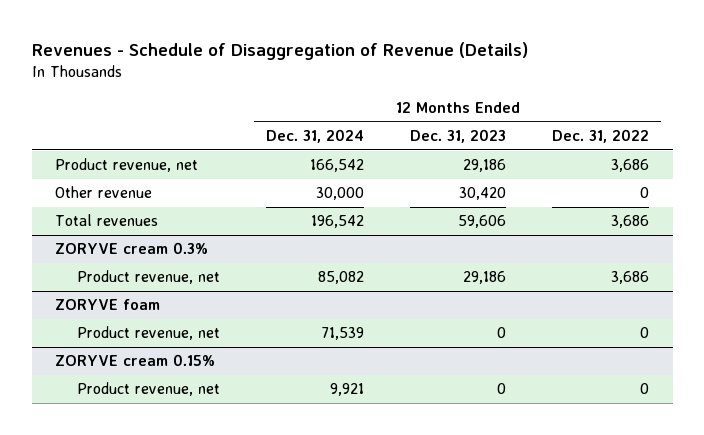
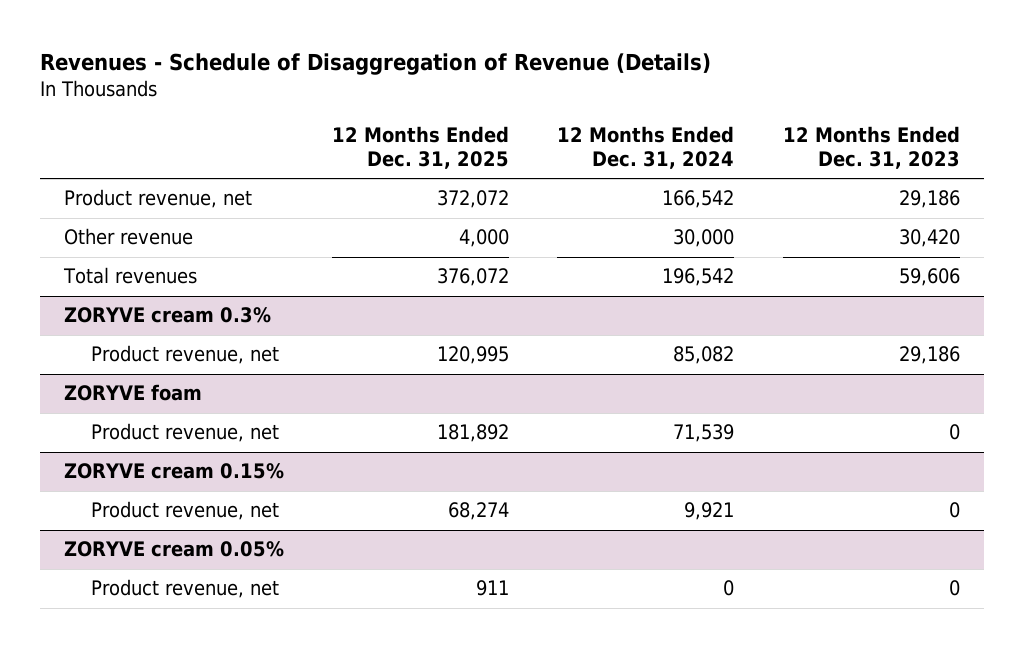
[552,128,650,143] Dec. 31, 2022 -> none
none -> [332,125,510,170] 12 Months Ended Dec. 31, 2025
none -> [63,541,284,558] ZORYVE cream 0.05%
none -> [91,579,280,599] Product revenue, net

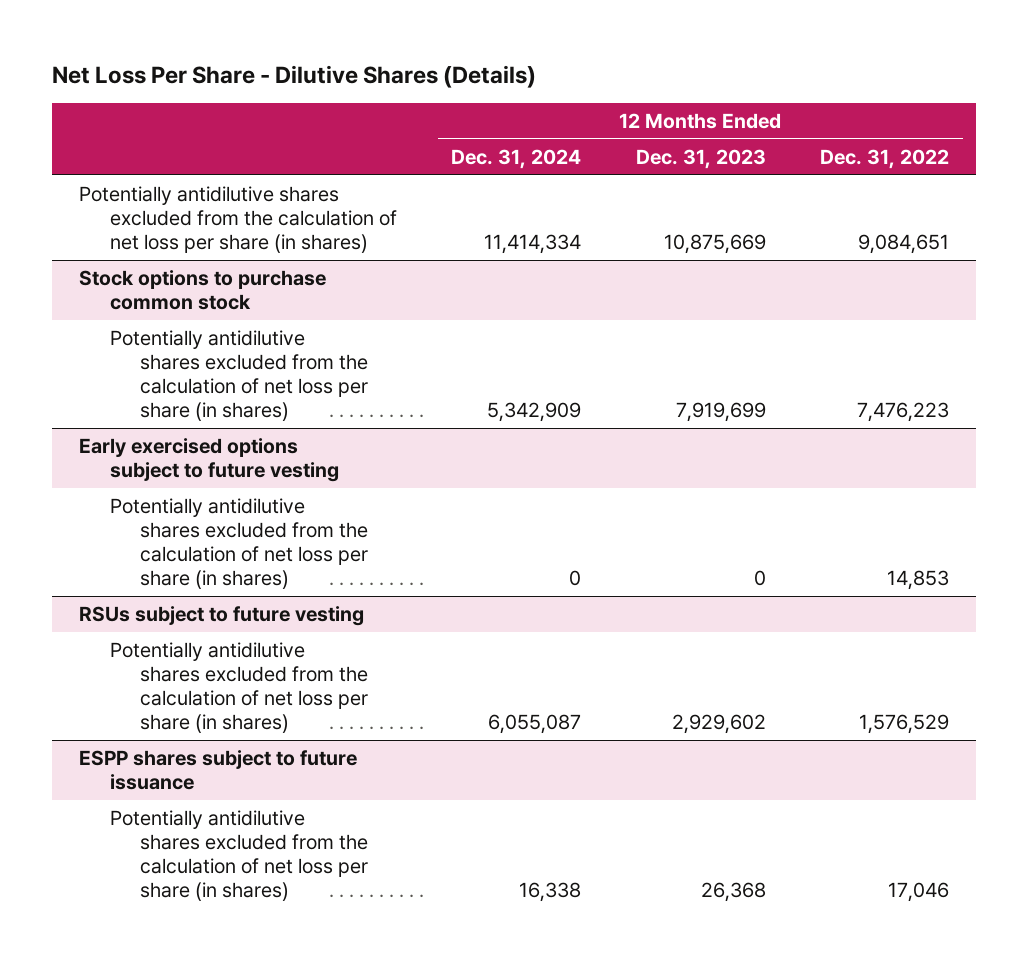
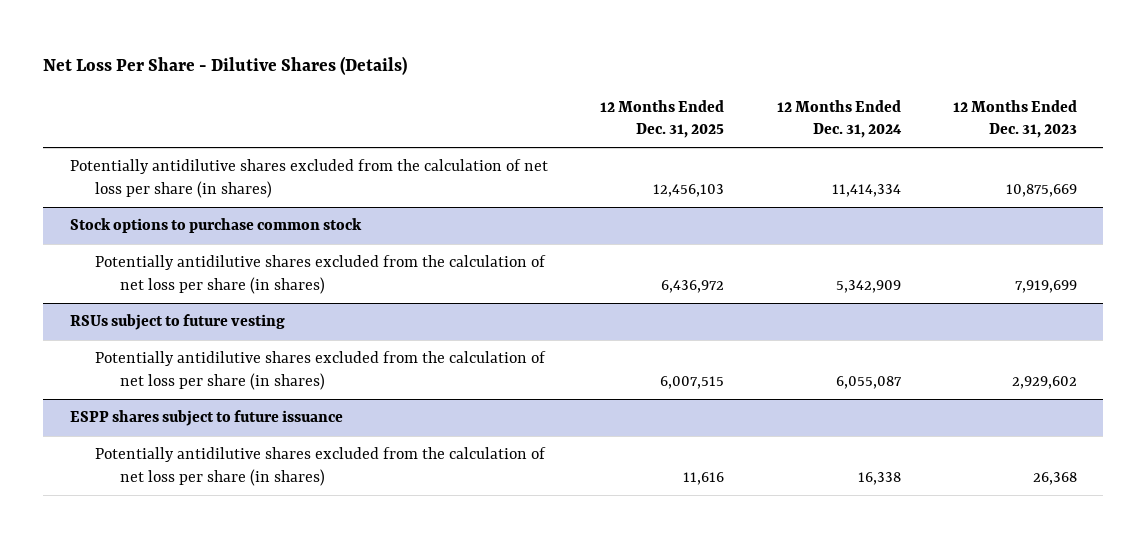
[820,148,950,169] Dec. 31, 2022 -> none
none -> [600,99,725,139] 12 Months Ended Dec. 31, 2025
[79,438,339,483] Early exercised options subject to future vesting -> none
[109,498,369,590] Potentially antidilutive shares excluded from the calculation of net loss per share (in shares) -> none

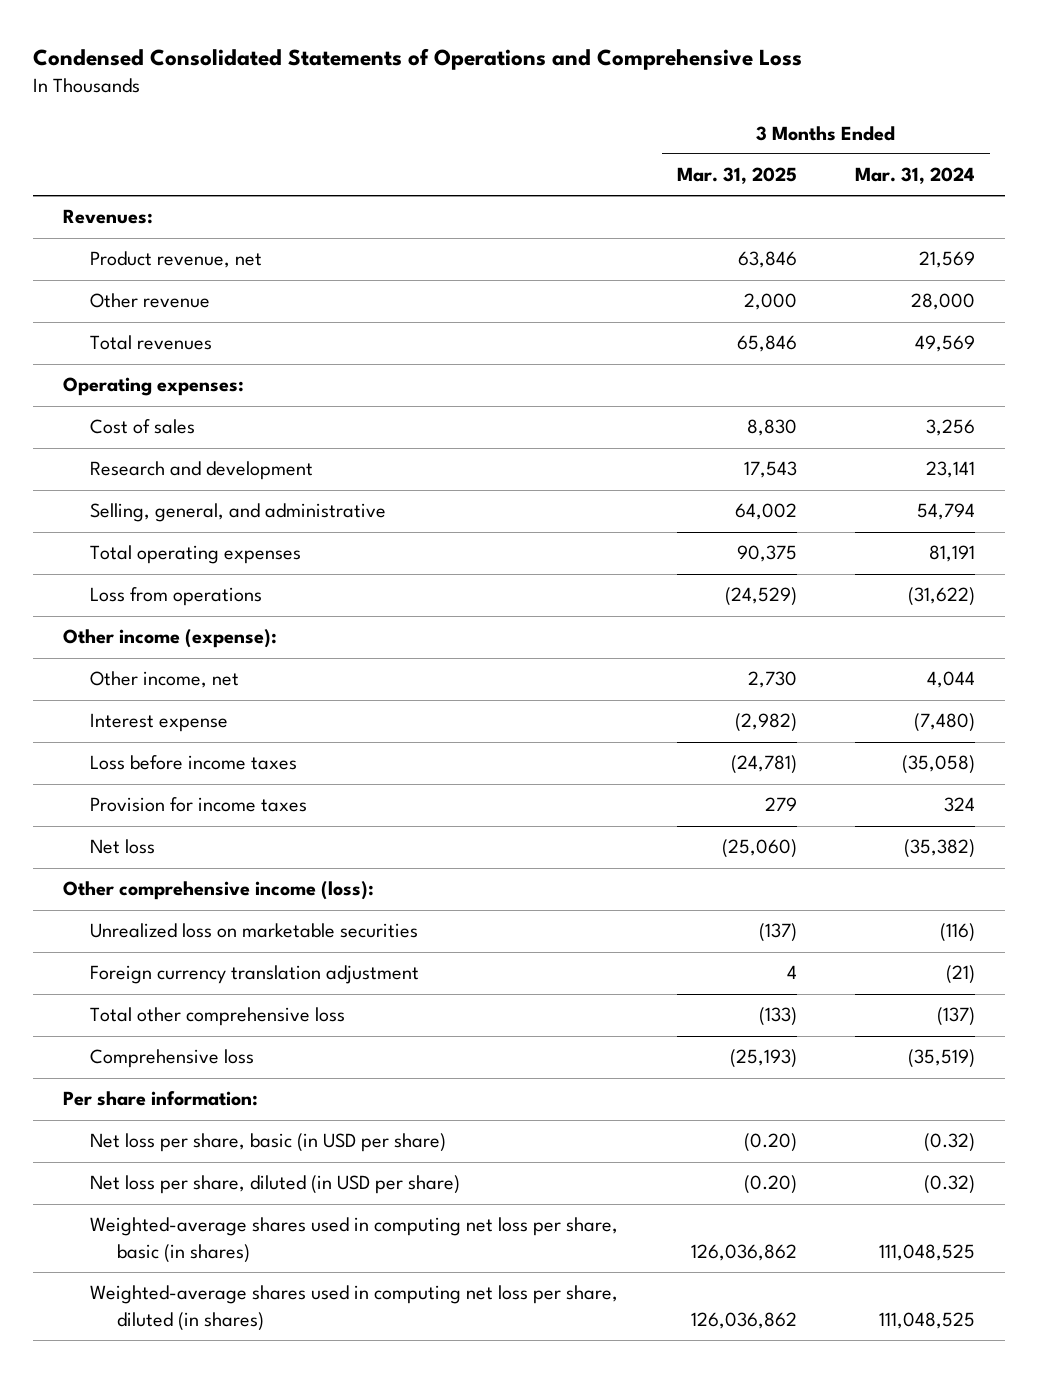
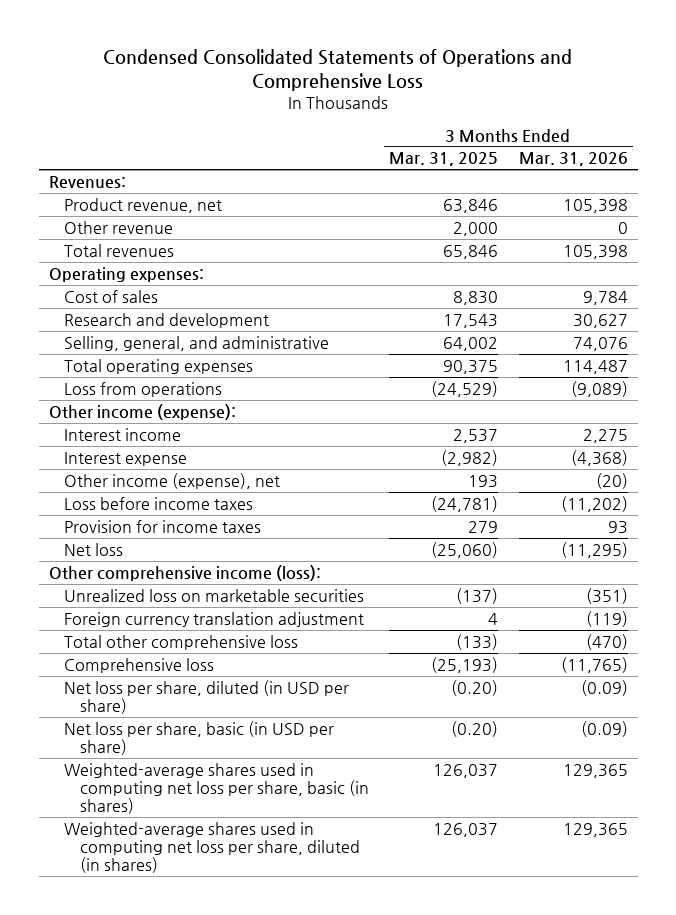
[855,167,976,185] Mar. 31, 2024 -> none
none -> [518,152,628,167] Mar. 31, 2026
[89,671,239,689] Other income, net -> none
none -> [64,427,182,441] Interest income
none -> [64,472,281,489] Other income (expense), net
[62,1091,258,1107] Per share information: -> none
[89,1133,446,1153] Net loss per share, basic (in USD per share) -> [64,720,335,755] Net loss per share, basic (in USD per share)
[690,1243,797,1261] 126,036,862 -> [433,763,499,778] 126,037
[690,1311,797,1329] 126,036,862 -> [433,822,499,837] 126,037

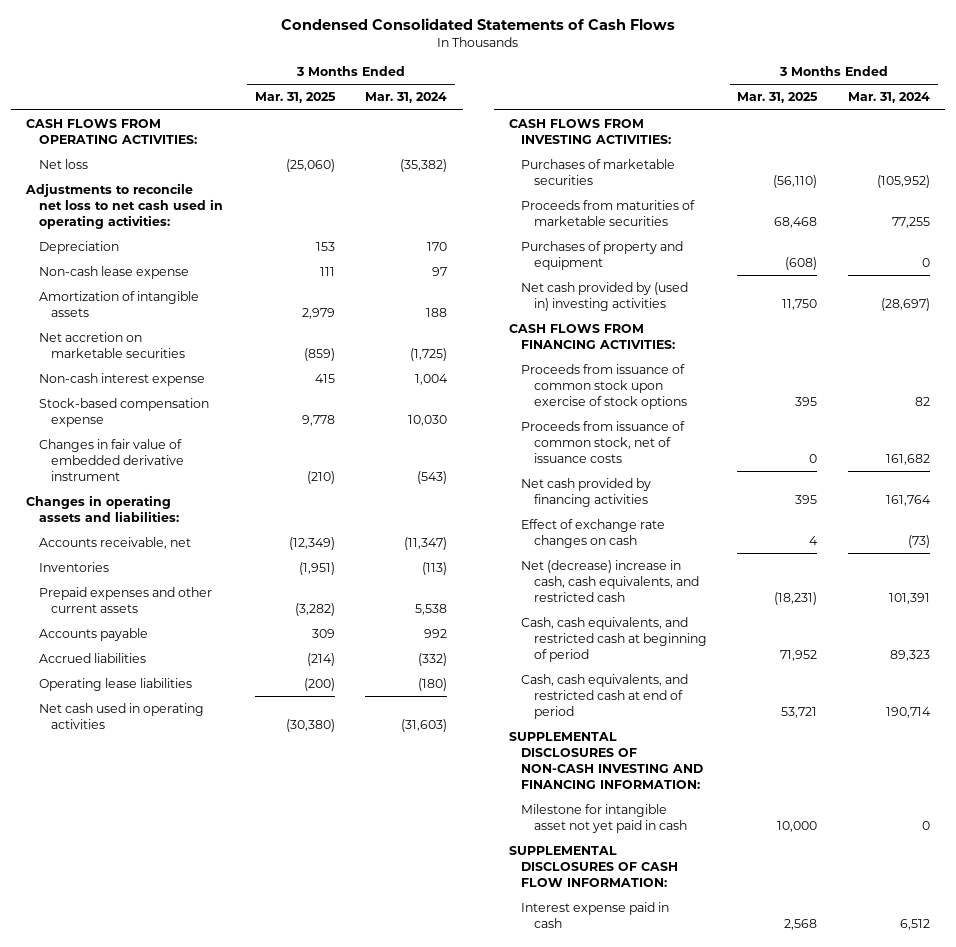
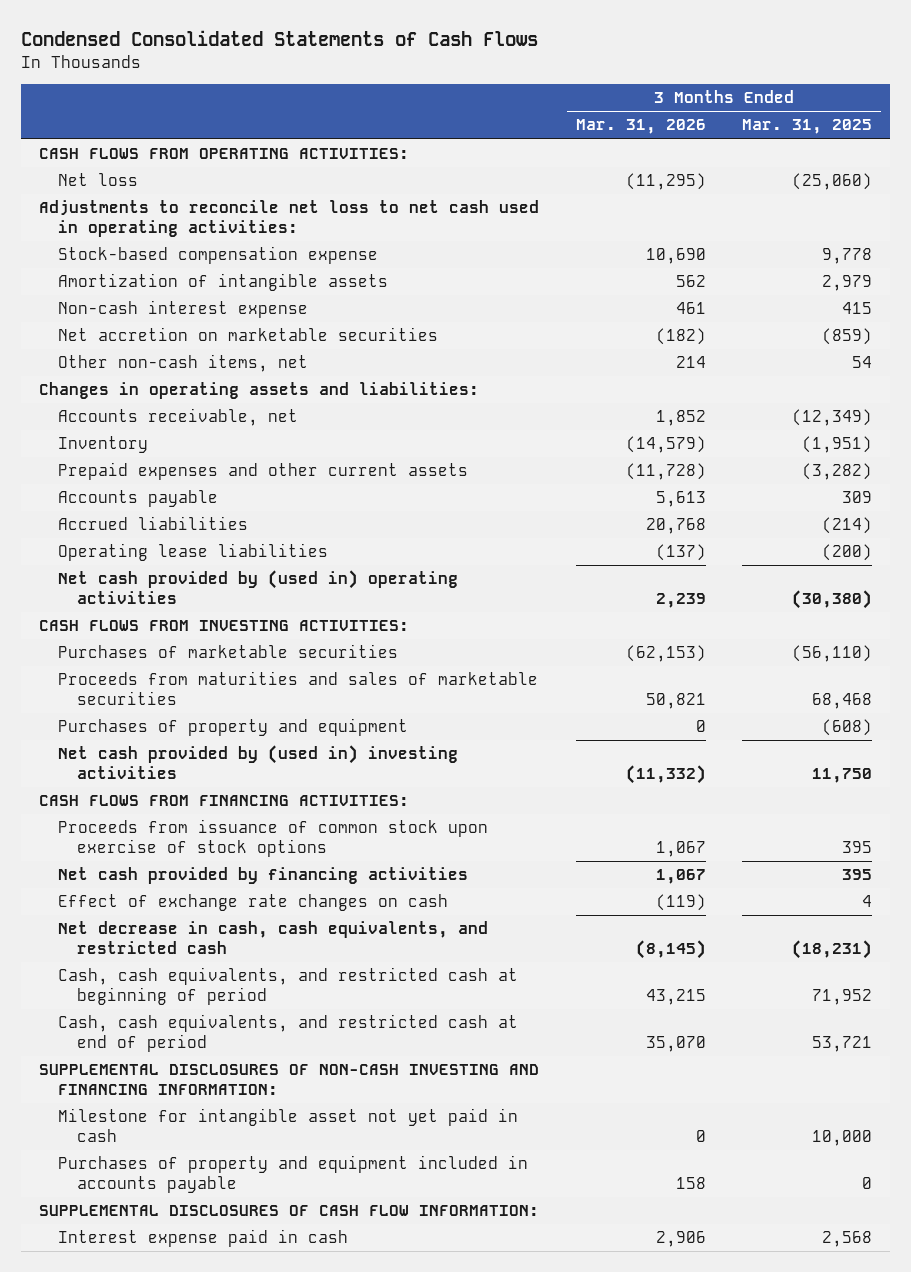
[365,92,448,104] Mar. 31, 2024 -> none
none -> [575,119,706,135] Mar. 31, 2026
[38,240,119,254] Depreciation -> none
[38,265,189,279] Non-cash lease expense -> none
[38,397,209,427] Stock-based compensation expense -> [58,246,379,265] Stock-based compensation expense
[38,438,185,481] Changes in fair value of embedded derivative instrument -> none
[38,331,186,358] Net accretion on marketable securities -> [58,327,439,342] Net accretion on marketable securities
none -> [58,354,309,373] Other non-cash items, net
[38,561,109,572] Inventories -> [58,436,149,454] Inventory
[38,702,204,729] Net cash used in operating activities -> [58,570,459,604] Net cash provided by (used in) operating activities
[521,199,696,226] Proceeds from maturities of marketable securities -> [58,671,539,705] Proceeds from maturities and sales of marketable securities
[521,420,686,463] Proceeds from issuance of common stock, net of issuance costs -> none
[521,559,700,602] Net (decrease) increase in cash, cash equivalents, and restricted cash -> [58,921,489,954] Net decrease in cash, cash equivalents, and restricted cash
none -> [58,1155,529,1193] Purchases of property and equipment included in accounts payable

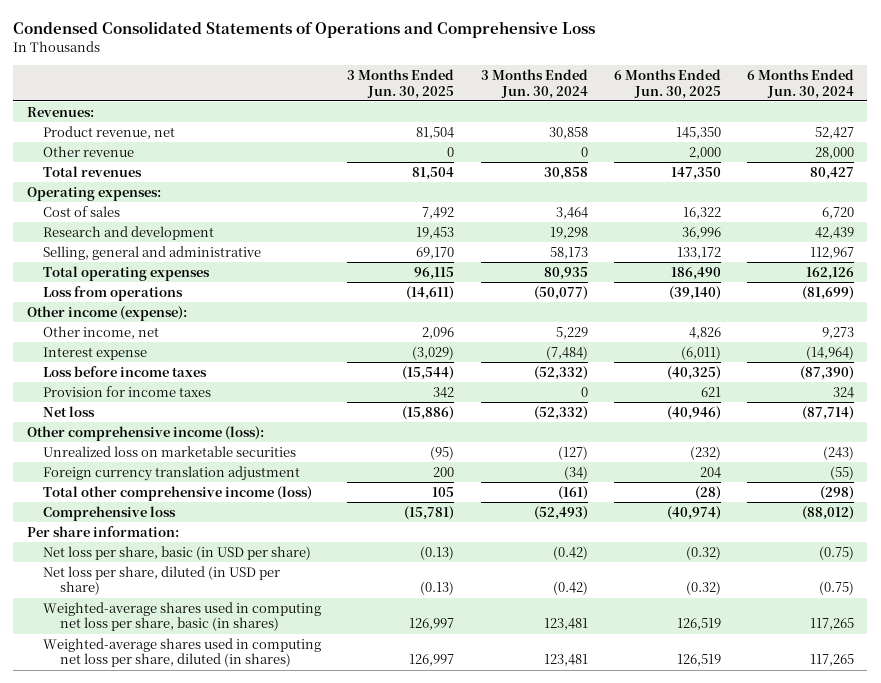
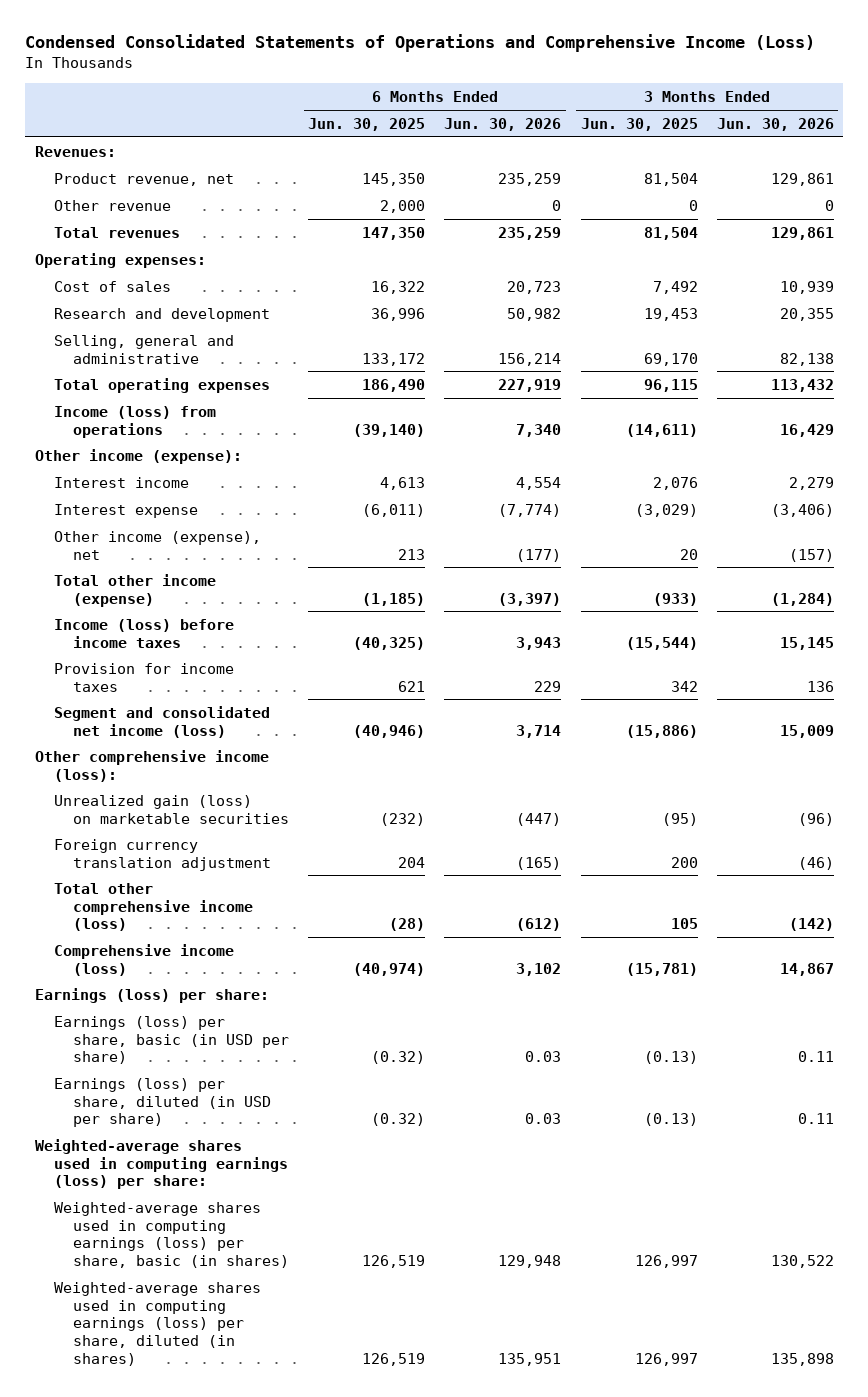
[13,21,596,39] Condensed Consolidated Statements of Operations and Comprehensive Loss -> [25,34,816,53] Condensed Consolidated Statements of Operations and Comprehensive Income (Loss)
[480,68,588,99] 3 Months Ended Jun. 30, 2024 -> none
[747,68,855,99] 6 Months Ended Jun. 30, 2024 -> none
none -> [444,117,562,131] Jun. 30, 2026
none -> [716,117,834,131] Jun. 30, 2026
[43,285,184,301] Loss from operations -> [53,405,216,438] Income (loss) from operations
[43,325,160,339] Other income, net -> none
none -> [53,476,189,488] Interest income
none -> [53,530,261,560] Other income (expense), net
none -> [53,573,216,607] Total other income (expense)
[43,365,208,377] Loss before income taxes -> [53,618,234,648] Income (loss) before income taxes
[43,405,96,417] Net loss -> [53,705,270,738] Segment and consolidated net income (loss)
[43,445,297,457] Unrealized loss on marketable securities -> [53,794,290,824] Unrealized gain (loss) on marketable securities
[43,505,177,521] Comprehensive loss -> [53,943,234,976] Comprehensive income (loss)
[26,525,179,537] Per share information: -> [34,987,269,1003] Earnings (loss) per share:
[43,545,312,560] Net loss per share, basic (in USD per share) -> [53,1015,290,1065] Earnings (loss) per share, basic (in USD per share)
[43,565,281,596] Net loss per share, diluted (in USD per share) -> [53,1077,272,1128] Earnings (loss) per share, diluted (in USD per share)
none -> [34,1138,288,1190] Weighted-average shares used in computing earnings (loss) per share:
[43,601,322,632] Weighted-average shares used in computing net loss per share, basic (in shares) -> [53,1201,290,1268] Weighted-average shares used in computing earnings (loss) per share, basic (in shares)
[43,637,322,668] Weighted-average shares used in computing net loss per share, diluted (in shares) -> [53,1281,261,1366] Weighted-average shares used in computing earnings (loss) per share, diluted (in shares)

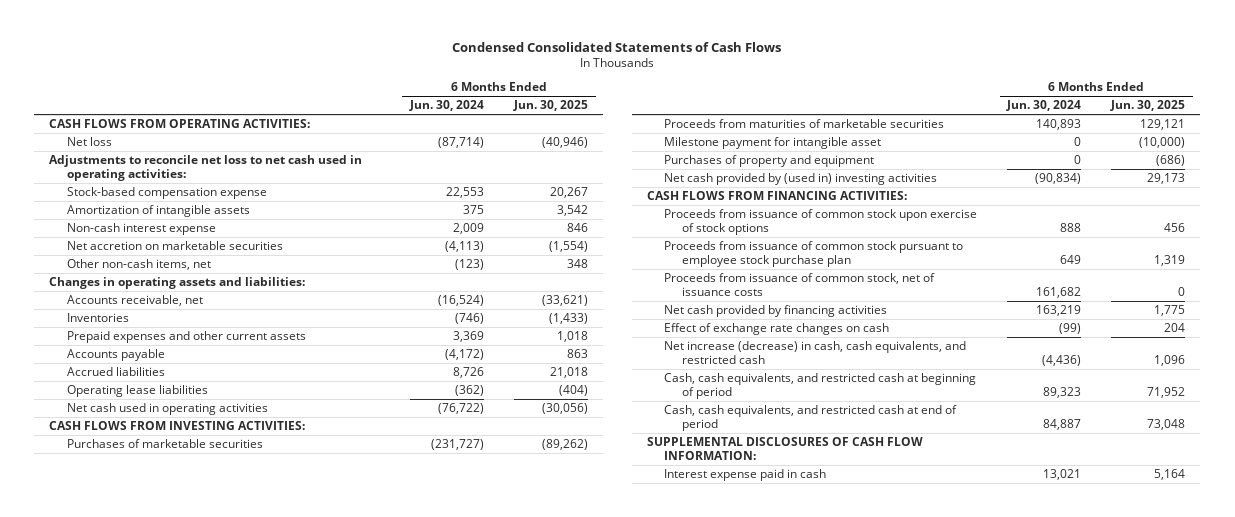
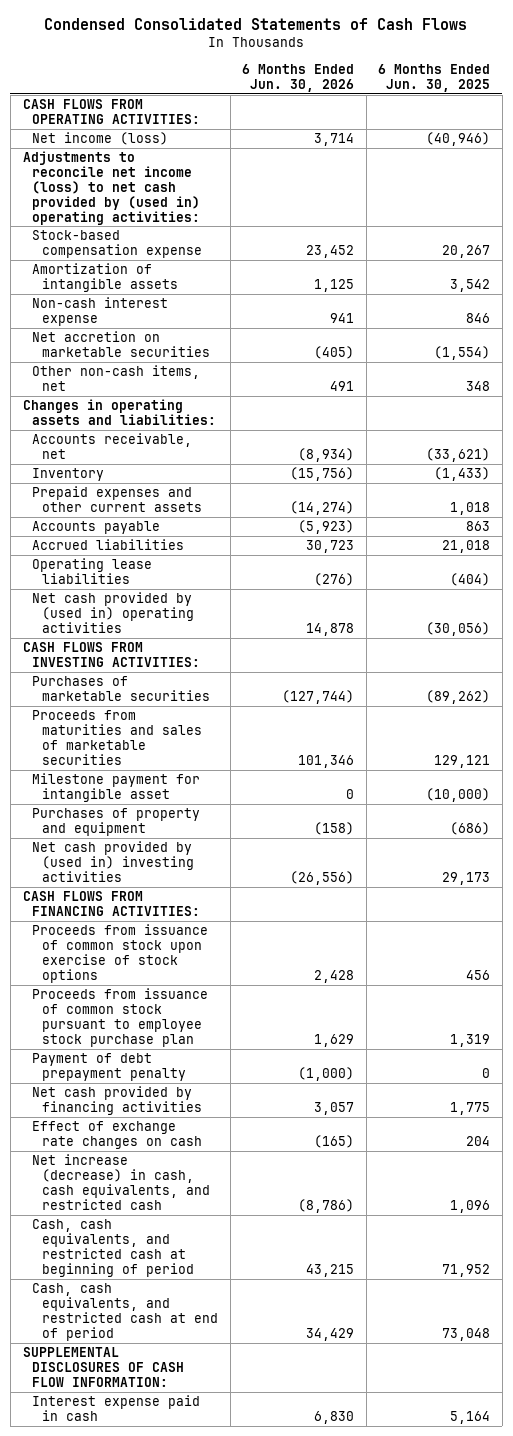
[408,100,484,112] Jun. 30, 2024 -> none
none -> [242,64,355,92] 6 Months Ended Jun. 30, 2026
[66,136,112,146] Net loss -> [32,132,169,146] Net income (loss)
[49,154,363,182] Adjustments to reconcile net loss to net cash used in operating activities: -> [22,151,201,225] Adjustments to reconcile net income (loss) to net cash provided by (used in) operating activities:
[66,312,129,322] Inventories -> [32,468,105,482] Inventory
[66,402,268,415] Net cash used in operating activities -> [32,592,194,633] Net cash provided by (used in) operating activities
[664,118,945,128] Proceeds from maturities of marketable securities -> [32,710,202,765] Proceeds from maturities and sales of marketable securities
[664,272,936,297] Proceeds from issuance of common stock, net of issuance costs -> none
none -> [32,1053,186,1081] Payment of debt prepayment penalty

